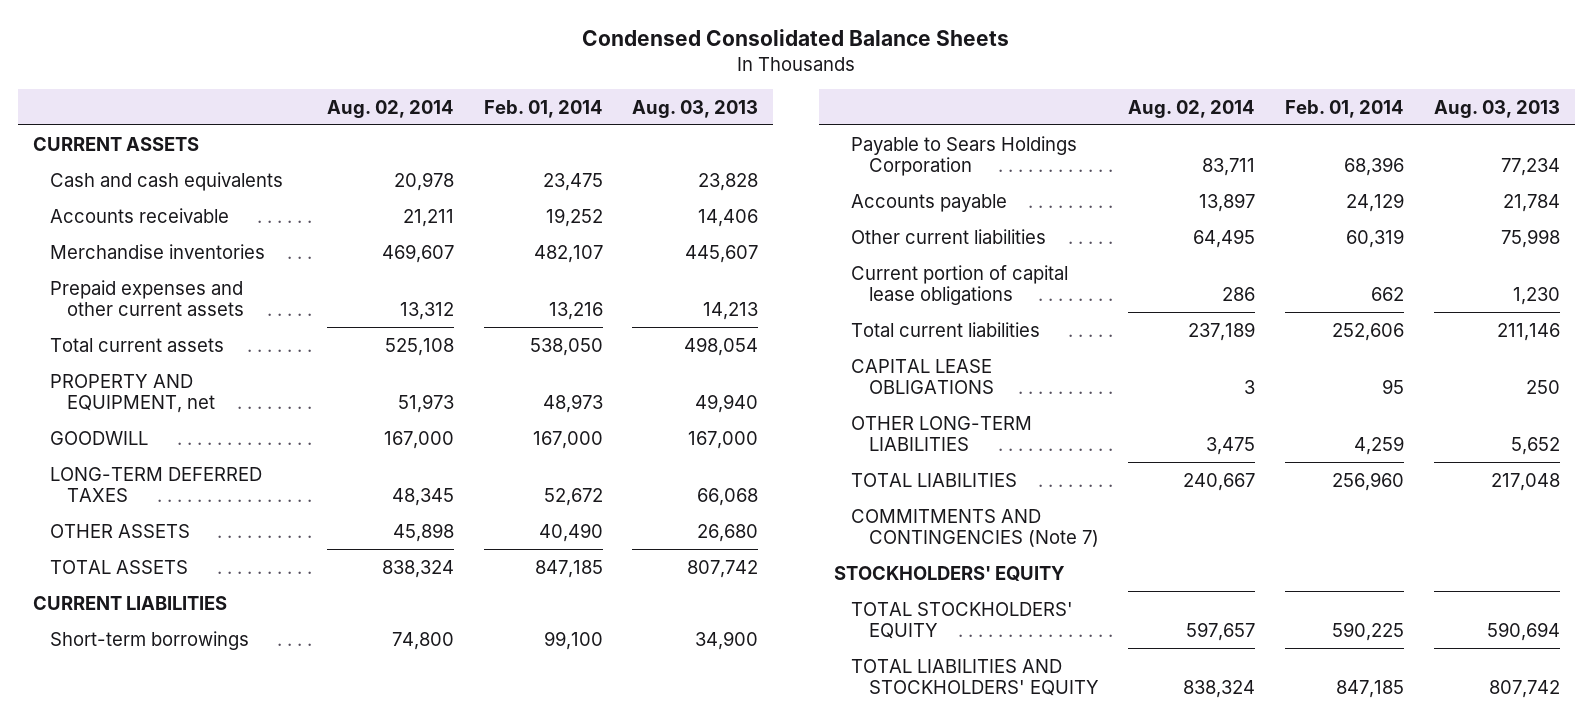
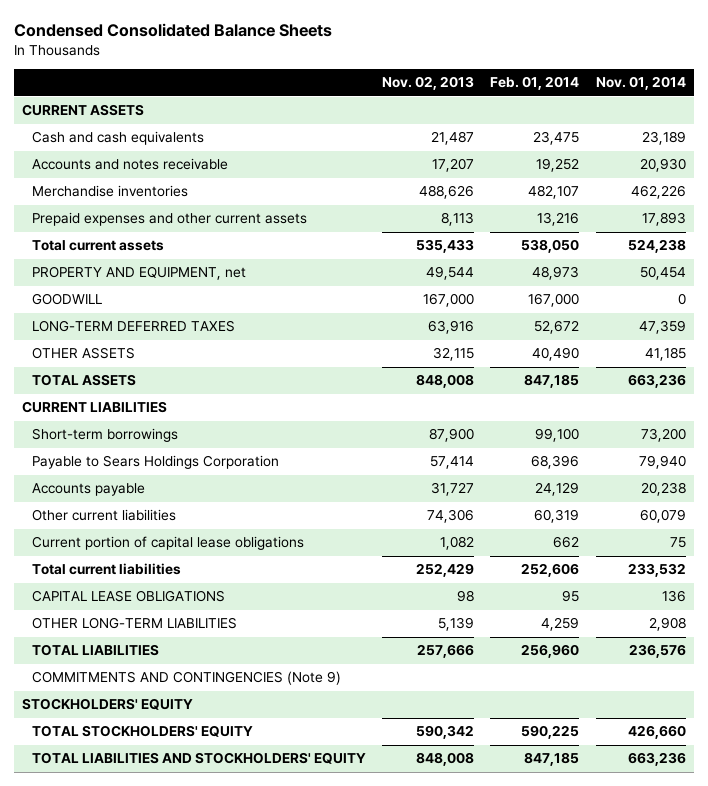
[327,99,455,118] Aug. 02, 2014 -> none
[632,99,759,118] Aug. 03, 2013 -> none
none -> [382,76,475,91] Nov. 02, 2013
none -> [595,76,686,91] Nov. 01, 2014
[49,207,229,223] Accounts receivable -> [31,158,228,171] Accounts and notes receivable
[851,508,1099,547] COMMITMENTS AND CONTINGENCIES (Note 7) -> [31,671,341,686] COMMITMENTS AND CONTINGENCIES (Note 9)

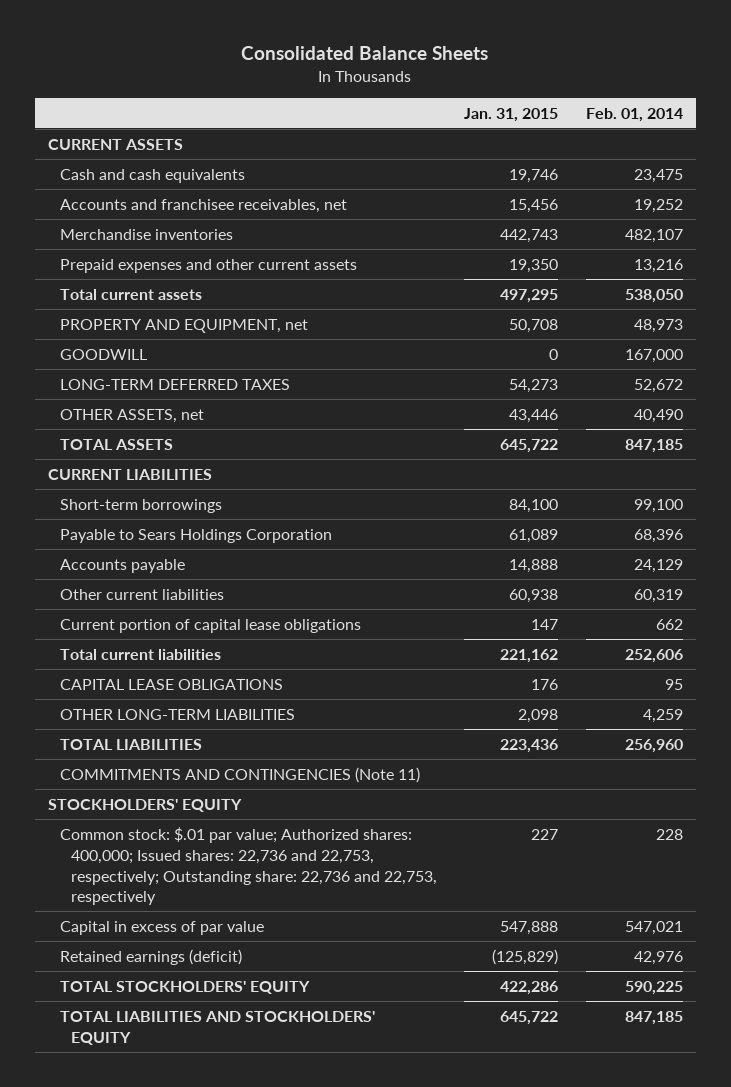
[13,22,332,37] Condensed Consolidated Balance Sheets -> [241,45,489,60] Consolidated Balance Sheets
[382,76,475,91] Nov. 02, 2013 -> none
[595,76,686,91] Nov. 01, 2014 -> none
none -> [464,107,559,122] Jan. 31, 2015
[31,158,228,171] Accounts and notes receivable -> [59,198,347,213] Accounts and franchisee receivables, net
[31,347,135,360] OTHER ASSETS -> [59,408,204,423] OTHER ASSETS, net
[31,671,341,686] COMMITMENTS AND CONTINGENCIES (Note 9) -> [59,766,420,783] COMMITMENTS AND CONTINGENCIES (Note 11)
none -> [59,826,438,906] Common stock: $.01 par value; Authorized shares: 400,000; Issued shares: 22,736 and 22,753, respectively; Outstanding share: 22,736 and 22,753, respectively
none -> [59,920,264,935] Capital in excess of par value
none -> [59,948,242,965] Retained earnings (deficit)

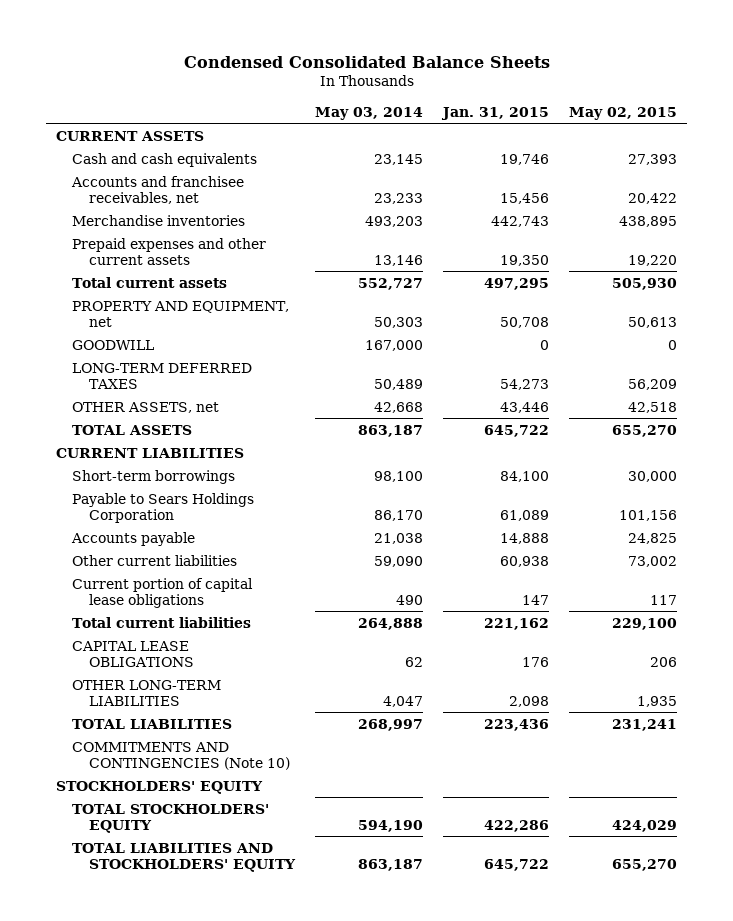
[241,45,489,60] Consolidated Balance Sheets -> [183,55,550,68] Condensed Consolidated Balance Sheets
[585,107,683,122] Feb. 01, 2014 -> none
none -> [314,106,423,120] May 03, 2014
none -> [568,106,677,120] May 02, 2015
[59,766,420,783] COMMITMENTS AND CONTINGENCIES (Note 11) -> [72,741,290,770] COMMITMENTS AND CONTINGENCIES (Note 10)
[59,826,438,906] Common stock: $.01 par value; Authorized shares: 400,000; Issued shares: 22,736 and 22,753, respectively; Outstanding share: 22,736 and 22,753, respectively -> none
[59,920,264,935] Capital in excess of par value -> none
[59,948,242,965] Retained earnings (deficit) -> none

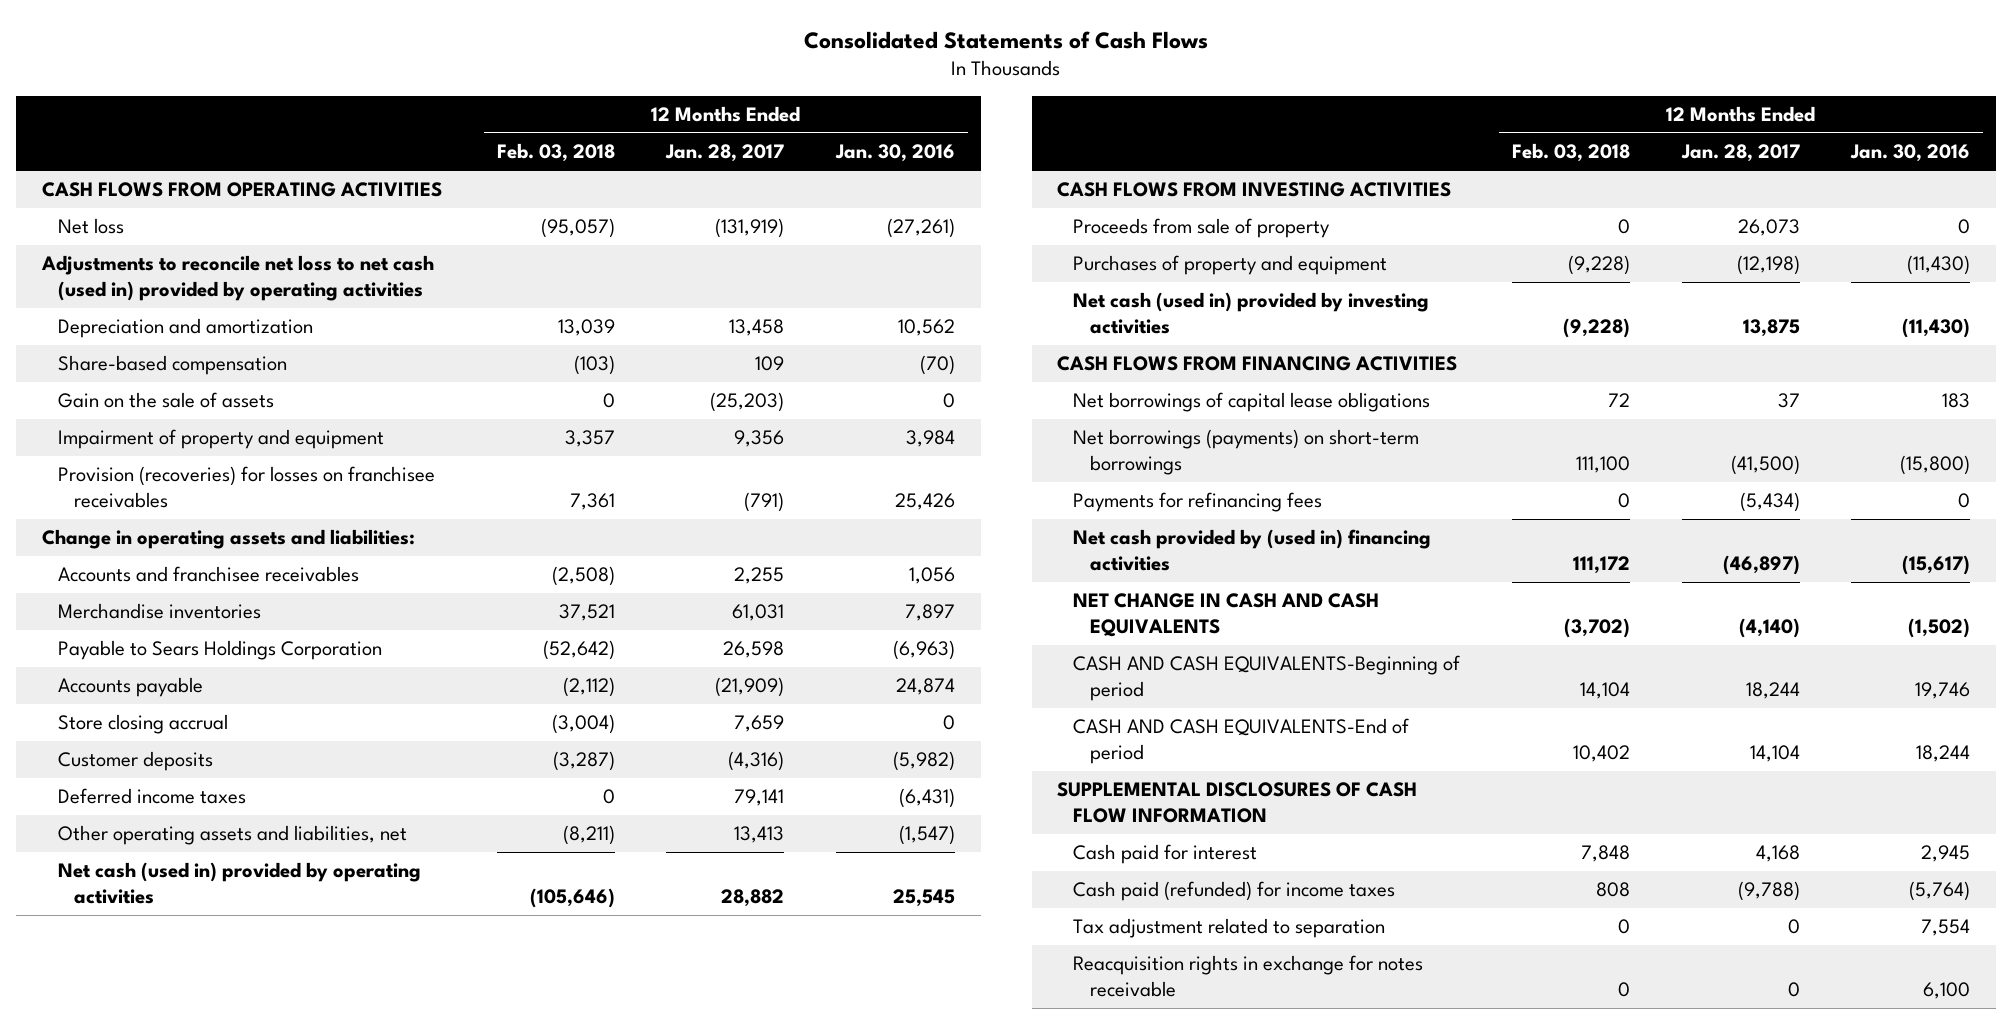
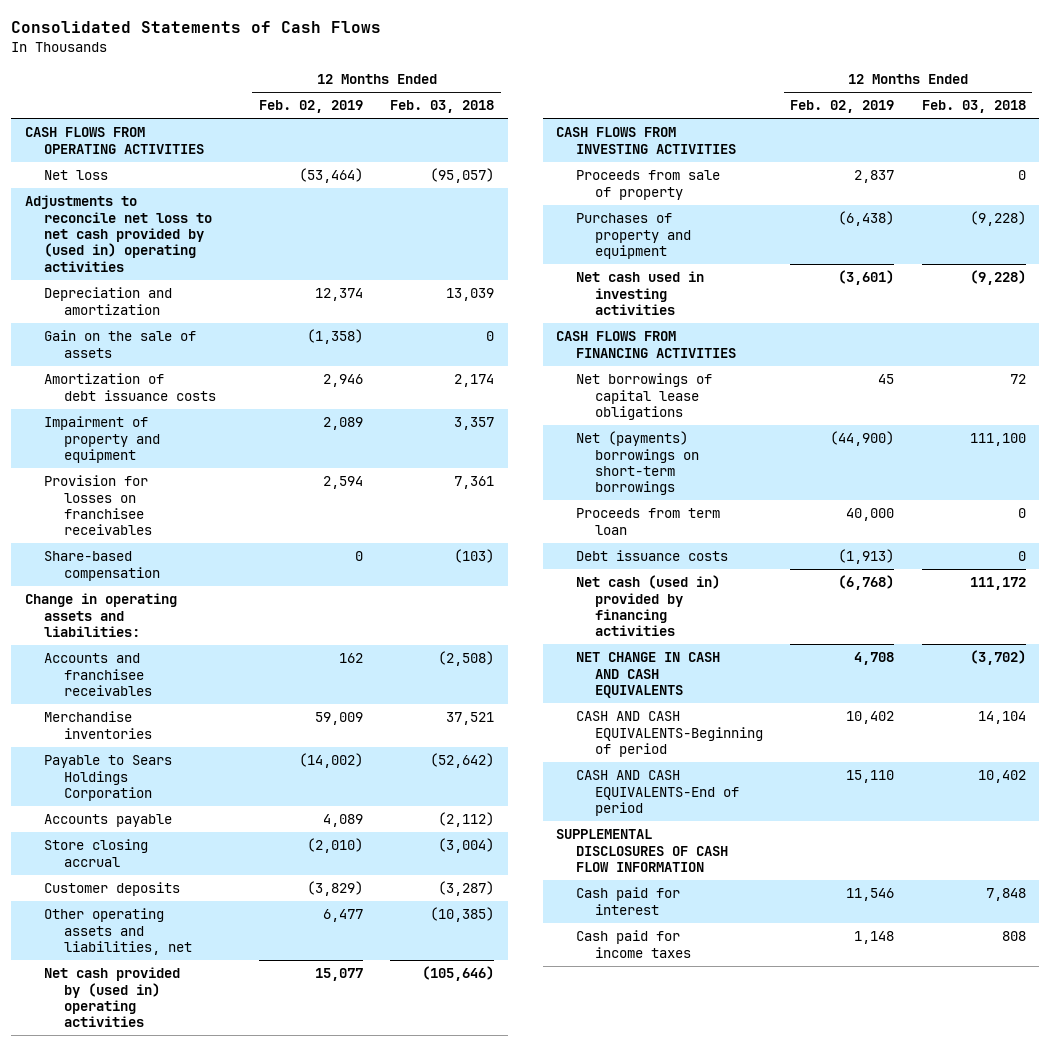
[665,144,785,163] Jan. 28, 2017 -> none
[835,144,956,163] Jan. 30, 2016 -> none
none -> [259,100,364,114] Feb. 02, 2019
[41,255,435,302] Adjustments to reconcile net loss to net cash (used in) provided by operating activities -> [24,195,213,272] Adjustments to reconcile net loss to net cash provided by (used in) operating activities
none -> [44,373,216,401] Amortization of debt issuance costs
[58,466,436,509] Provision (recoveries) for losses on franchisee receivables -> [44,475,152,536] Provision for losses on franchisee receivables
[58,355,288,376] Share-based compensation -> [44,551,160,581] Share-based compensation
[58,788,247,805] Deferred income taxes -> none
[562,825,615,846] (8,211) -> [430,907,495,923] (10,385)
[58,862,422,905] Net cash (used in) provided by operating activities -> [44,967,181,1028] Net cash provided by (used in) operating activities
[1073,292,1430,335] Net cash (used in) provided by investing activities -> [575,271,704,315] Net cash used in investing activities
[1073,492,1323,513] Payments for refinancing fees -> none
[1073,429,1420,476] Net borrowings (payments) on short-term borrowings -> [575,431,700,496] Net (payments) borrowings on short-term borrowings
none -> [575,508,720,535] Proceeds from term loan
none -> [575,550,728,562] Debt issuance costs
[1073,529,1432,572] Net cash provided by (used in) financing activities -> [575,575,720,637] Net cash (used in) provided by financing activities
[1073,918,1386,939] Tax adjustment related to separation -> none
[1073,955,1424,998] Reacquisition rights in exchange for notes receivable -> none
[1073,881,1396,902] Cash paid (refunded) for income taxes -> [575,930,692,958] Cash paid for income taxes

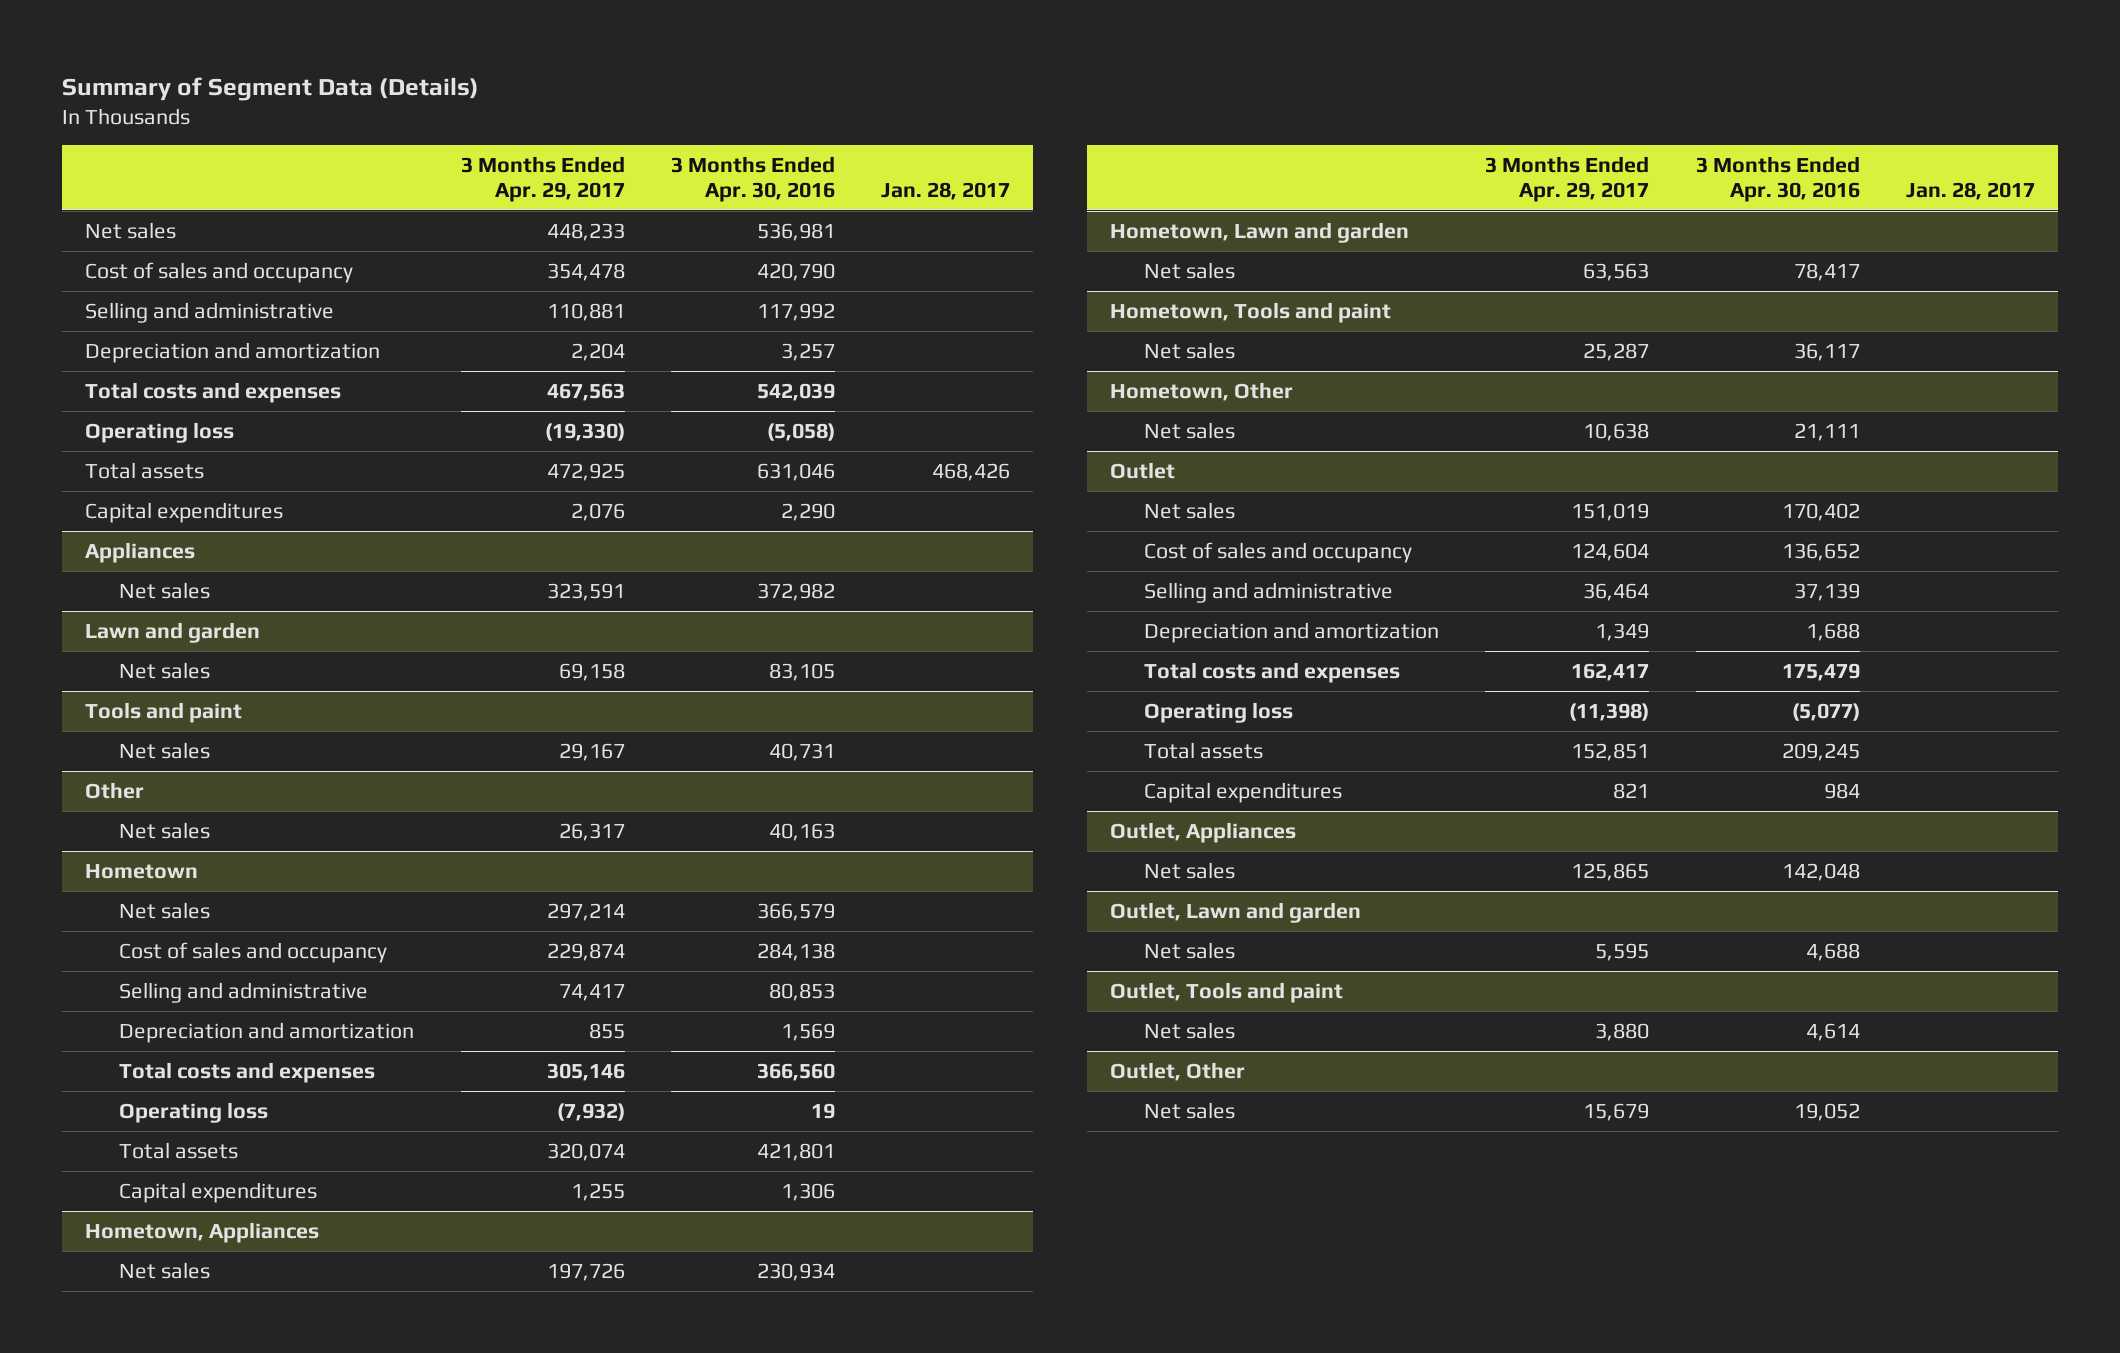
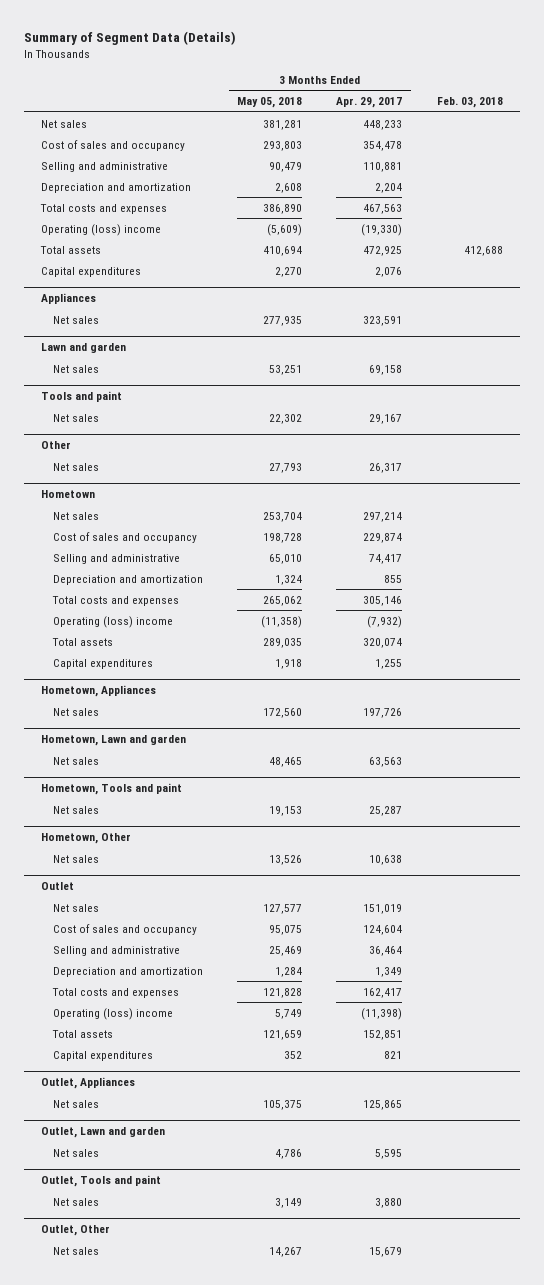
[670,156,835,203] 3 Months Ended Apr. 30, 2016 -> none
[881,182,1011,201] Jan. 28, 2017 -> none
none -> [237,97,303,109] May 05, 2018
none -> [436,97,503,109] Feb. 03, 2018
[85,421,235,443] Operating loss -> [41,223,162,236] Operating (loss) income
[119,1101,269,1123] Operating loss -> [52,615,173,628] Operating (loss) income
[1144,701,1294,723] Operating loss -> [52,1007,173,1020] Operating (loss) income

